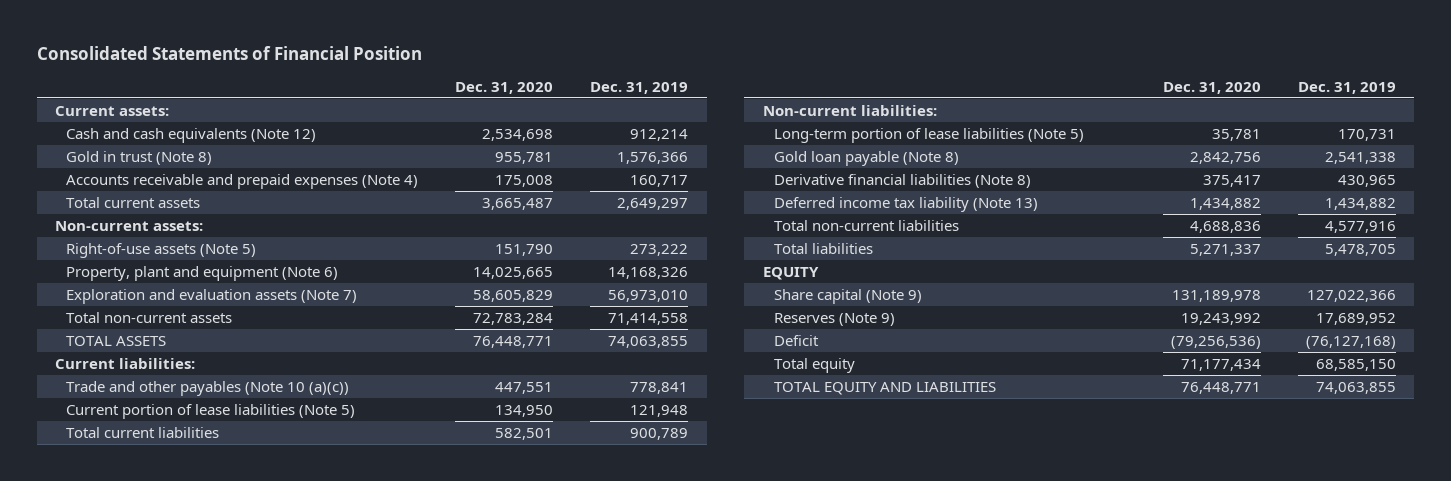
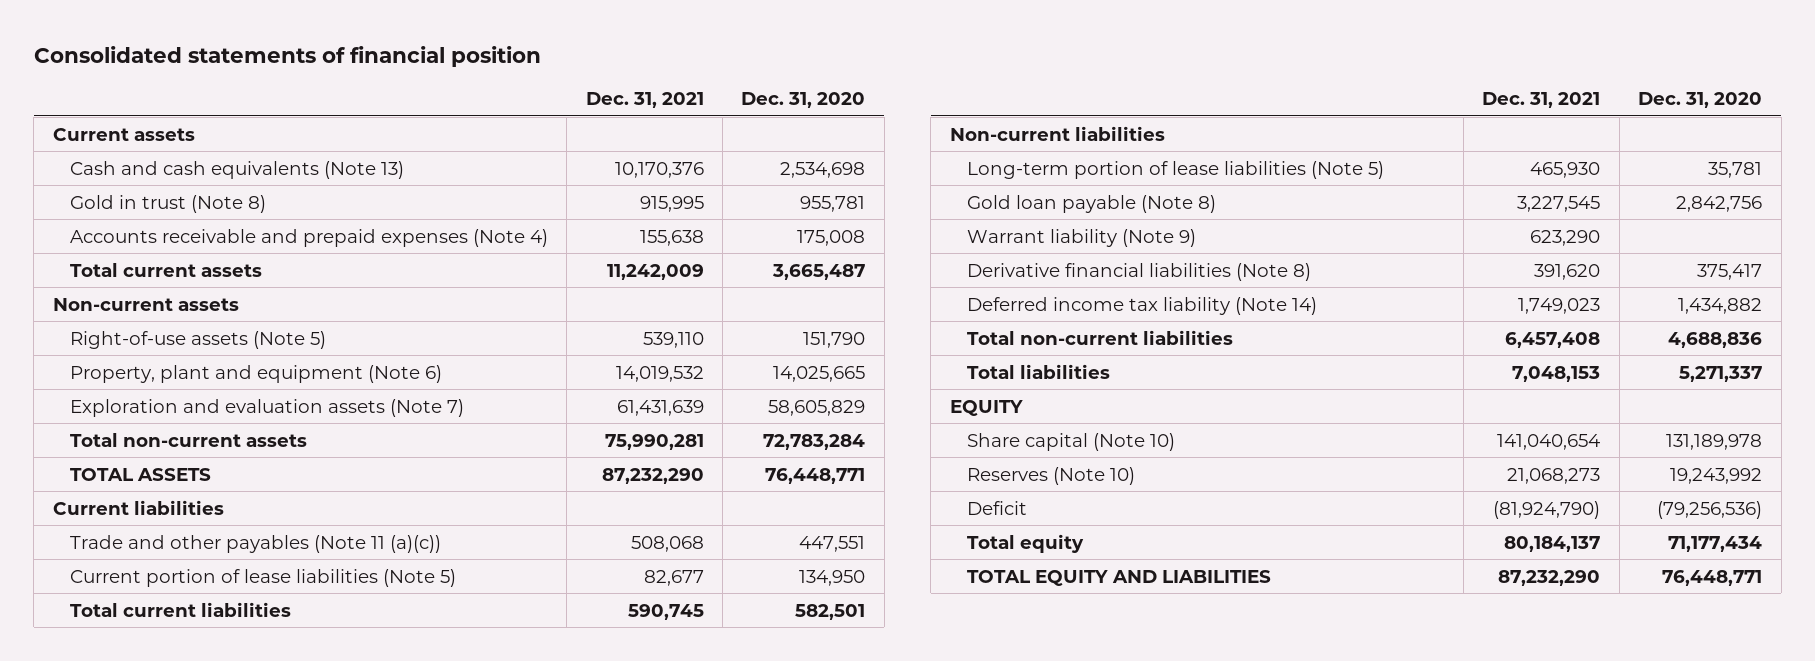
[36,45,422,60] Consolidated Statements of Financial Position -> [33,45,541,67] Consolidated statements of financial position
[590,81,689,94] Dec. 31, 2019 -> none
none -> [585,91,704,108] Dec. 31, 2021
[55,105,170,116] Current assets: -> [52,127,195,141] Current assets
[66,127,317,143] Cash and cash equivalents (Note 12) -> [69,160,404,179] Cash and cash equivalents (Note 13)
[55,220,204,231] Non-current assets: -> [52,297,239,311] Non-current assets
[55,357,196,369] Current liabilities: -> [52,499,224,515] Current liabilities
[66,380,350,396] Trade and other payables (Note 10 (a)(c)) -> [69,534,441,553] Trade and other payables (Note 11 (a)(c))
[762,104,937,116] Non-current liabilities: -> [949,125,1165,141] Non-current liabilities
none -> [966,228,1196,247] Warrant liability (Note 9)
[773,196,1038,212] Deferred income tax liability (Note 13) -> [966,296,1317,315] Deferred income tax liability (Note 14)
[773,288,922,304] Share capital (Note 9) -> [966,432,1175,451] Share capital (Note 10)
[773,312,895,326] Reserves (Note 9) -> [966,466,1135,485] Reserves (Note 10)

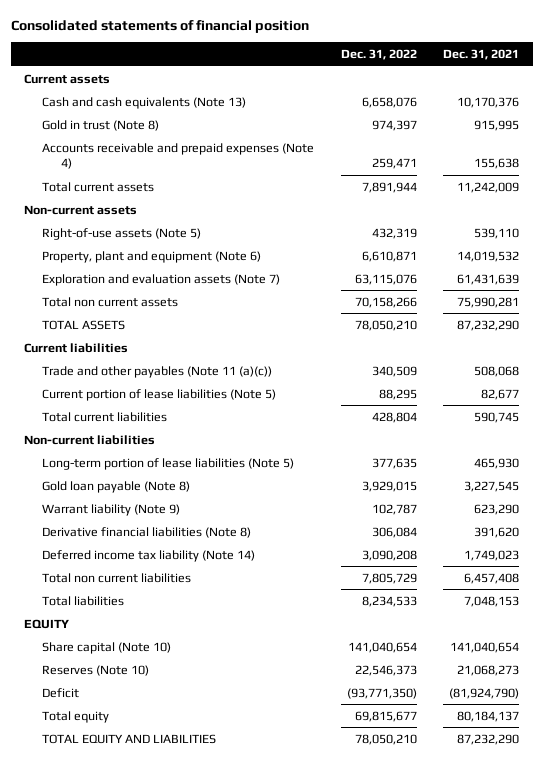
[741,91,866,108] Dec. 31, 2020 -> none
none -> [340,48,417,60] Dec. 31, 2022
[69,432,307,447] Total non-current assets -> [42,296,179,307] Total non current assets
[966,329,1233,345] Total non-current liabilities -> [42,572,192,583] Total non current liabilities

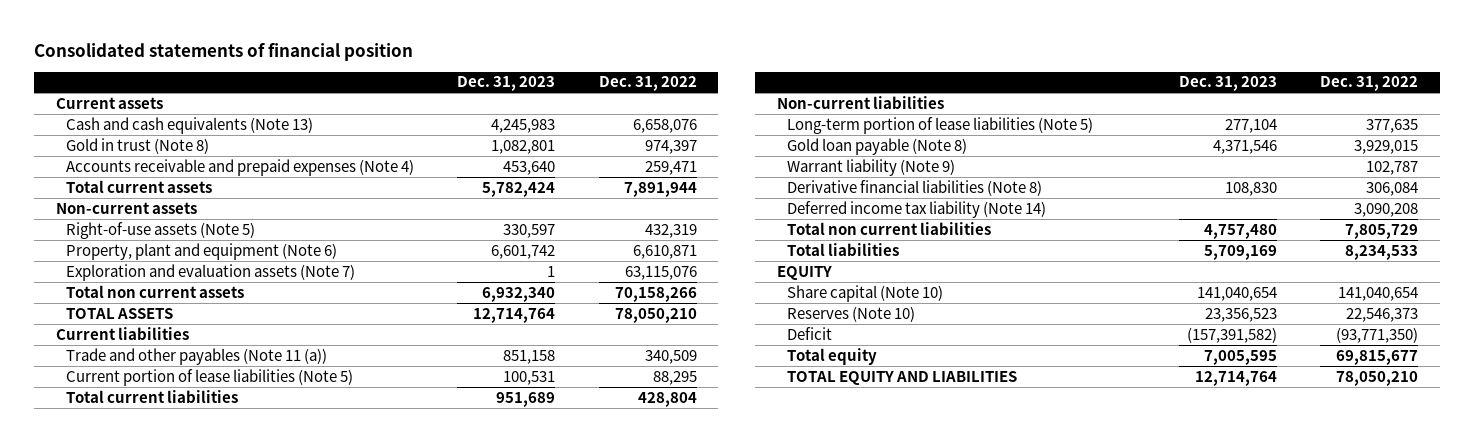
[443,48,520,60] Dec. 31, 2021 -> none
none -> [457,76,556,92] Dec. 31, 2023
[42,365,273,378] Trade and other payables (Note 11 (a)(c)) -> [66,347,328,365] Trade and other payables (Note 11 (a))

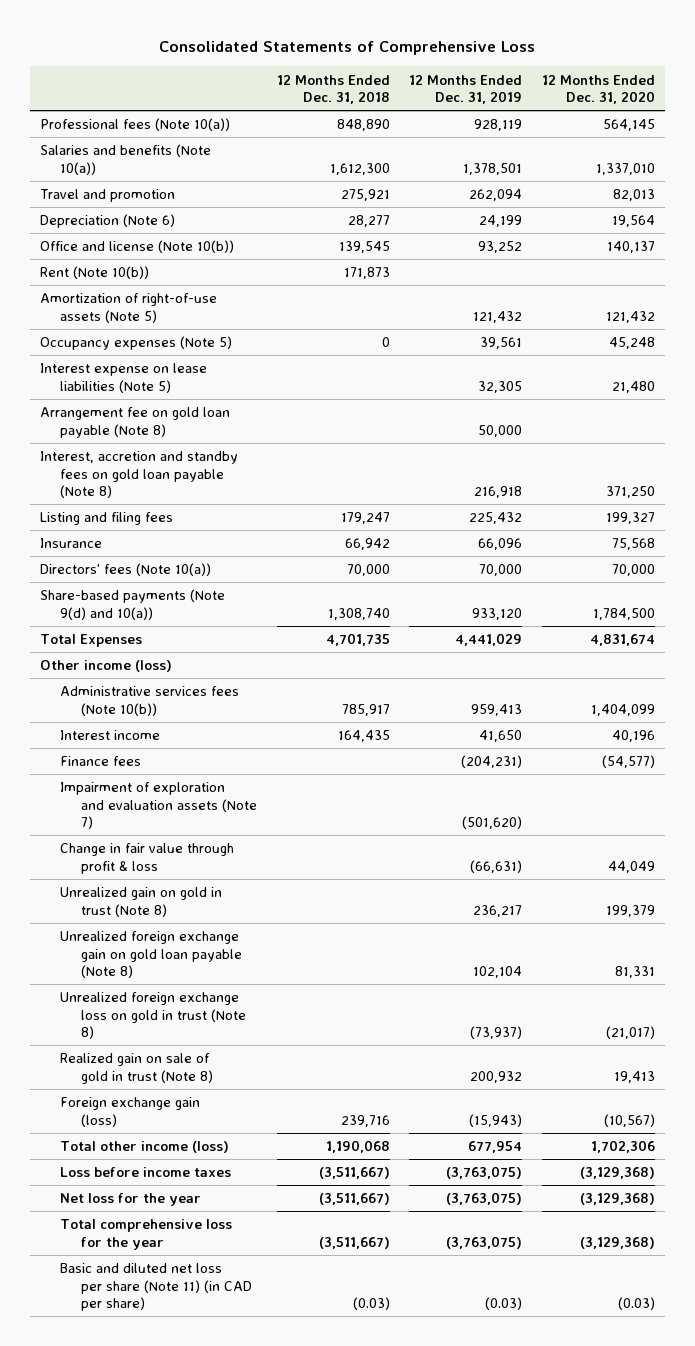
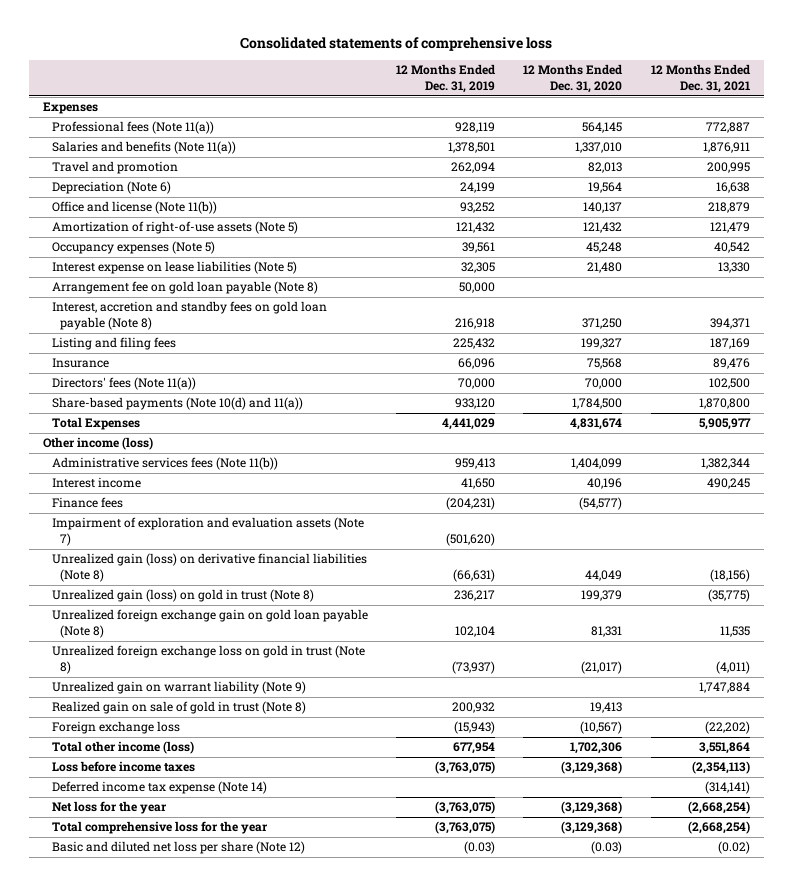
[159,41,536,56] Consolidated Statements of Comprehensive Loss -> [240,36,553,51] Consolidated statements of comprehensive loss
[276,74,390,105] 12 Months Ended Dec. 31, 2018 -> none
none -> [650,64,750,94] 12 Months Ended Dec. 31, 2021
none -> [43,102,99,115] Expenses
[39,118,230,132] Professional fees (Note 10(a)) -> [51,121,214,135] Professional fees (Note 11(a))
[39,144,211,175] Salaries and benefits (Note 10(a)) -> [51,141,236,155] Salaries and benefits (Note 11(a))
[39,266,149,280] Rent (Note 10(b)) -> none
[39,240,234,254] Office and license (Note 10(b)) -> [51,201,217,215] Office and license (Note 11(b))
[39,563,211,577] Directors' fees (Note 10(a)) -> [51,377,196,391] Directors' fees (Note 11(a))
[39,589,225,620] Share-based payments (Note 9(d) and 10(a)) -> [51,397,303,411] Share-based payments (Note 10(d) and 11(a))
[60,686,240,716] Administrative services fees (Note 10(b)) -> [51,457,278,471] Administrative services fees (Note 11(b))
[60,843,235,874] Change in fair value through profit & loss -> [51,553,367,583] Unrealized gain (loss) on derivative financial liabilities (Note 8)
[60,887,223,917] Unrealized gain on gold in trust (Note 8) -> [51,589,314,603] Unrealized gain (loss) on gold in trust (Note 8)
none -> [51,681,306,695] Unrealized gain on warrant liability (Note 9)
[60,1097,201,1127] Foreign exchange gain (loss) -> [51,721,180,735] Foreign exchange loss
none -> [51,781,267,795] Deferred income tax expense (Note 14)
[60,1263,252,1312] Basic and diluted net loss per share (Note 11) (in CAD per share) -> [51,841,305,855] Basic and diluted net loss per share (Note 12)

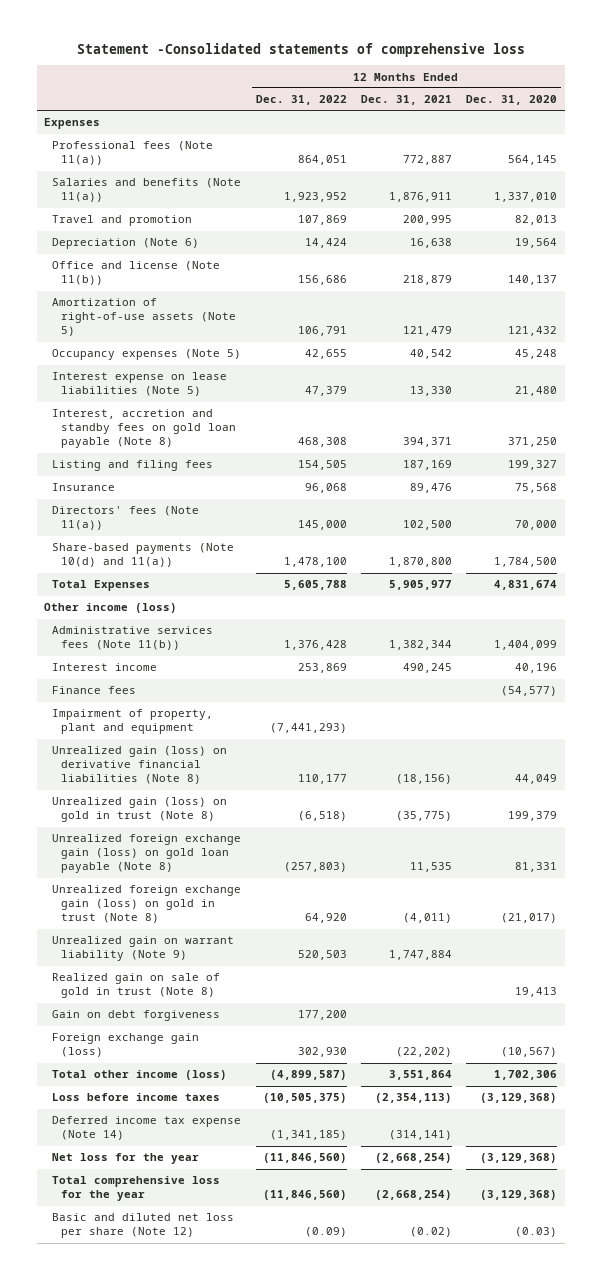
[240,36,553,51] Consolidated statements of comprehensive loss -> [76,43,525,58] Statement -Consolidated statements of comprehensive loss
[396,64,496,94] 12 Months Ended Dec. 31, 2019 -> none
none -> [255,95,347,106] Dec. 31, 2022
[51,281,318,295] Arrangement fee on gold loan payable (Note 8) -> none
[51,517,364,547] Impairment of exploration and evaluation assets (Note 7) -> none
none -> [52,709,214,735] Impairment of property, plant and equipment
[51,609,368,639] Unrealized foreign exchange gain on gold loan payable (Note 8) -> [52,834,242,874] Unrealized foreign exchange gain (loss) on gold loan payable (Note 8)
[51,645,365,675] Unrealized foreign exchange loss on gold in trust (Note 8) -> [52,885,242,924] Unrealized foreign exchange gain (loss) on gold in trust (Note 8)
none -> [52,1010,221,1022] Gain on debt forgiveness
[51,721,180,735] Foreign exchange loss -> [52,1033,200,1058] Foreign exchange gain (loss)

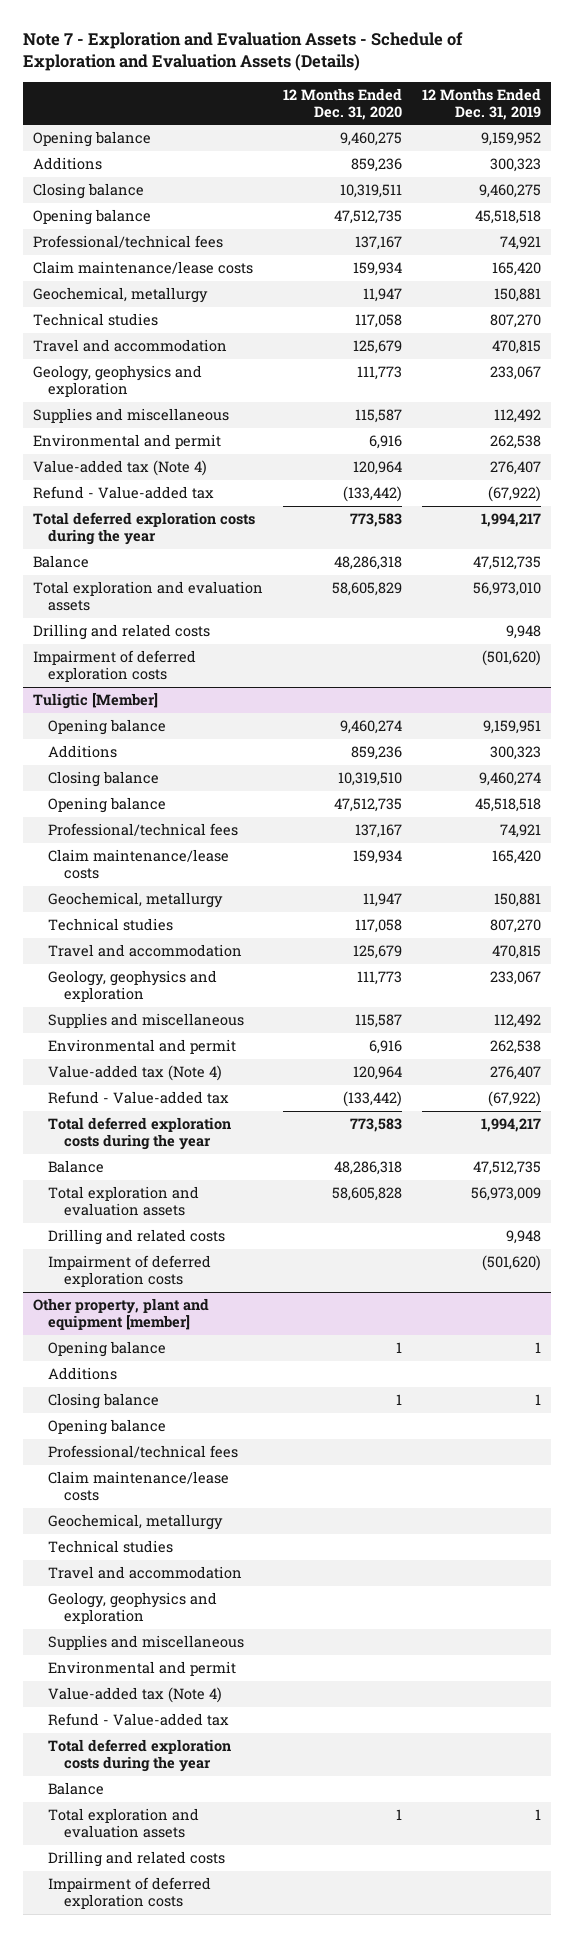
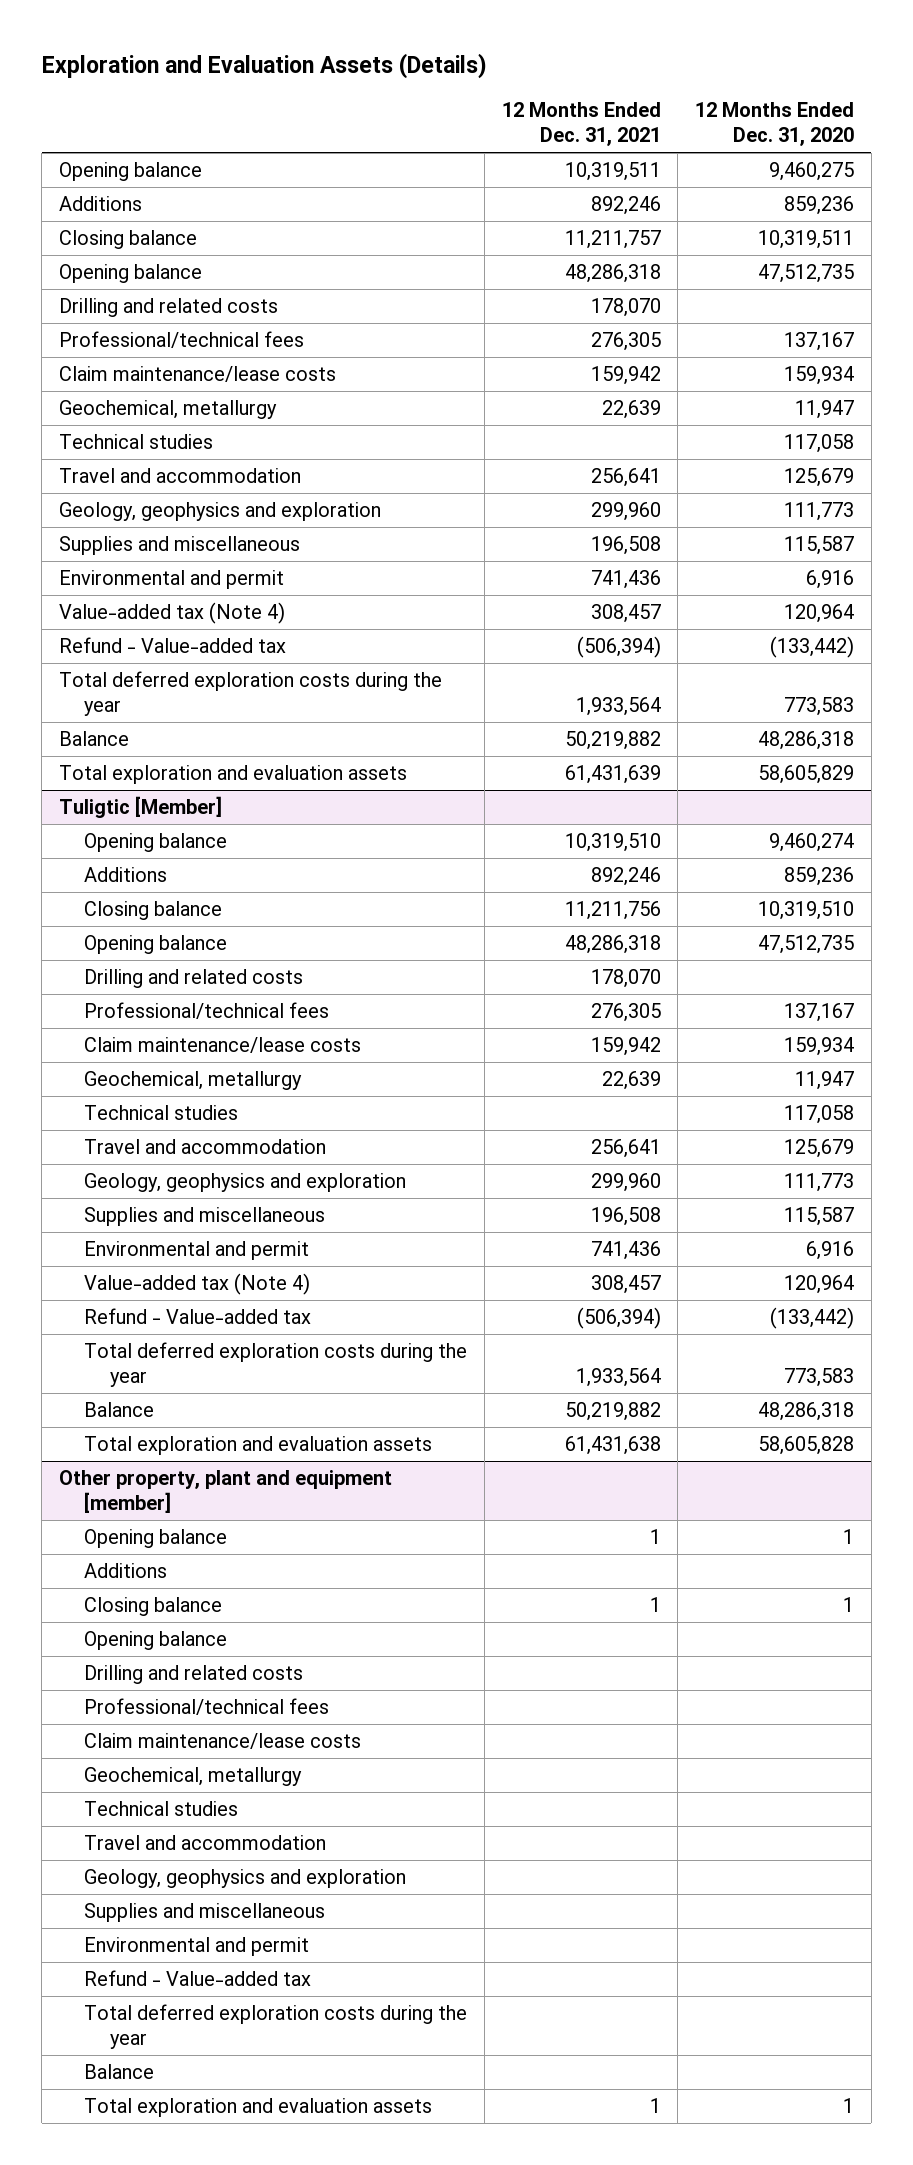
[22,31,463,72] Note 7 - Exploration and Evaluation Assets - Schedule of Exploration and Evaluation Assets (Details) -> [41,52,487,79] Exploration and Evaluation Assets (Details)
[421,88,541,120] 12 Months Ended Dec. 31, 2019 -> none
none -> [501,101,661,147] 12 Months Ended Dec. 31, 2021
[32,624,210,641] Drilling and related costs -> [58,298,278,318] Drilling and related costs
[32,650,196,682] Impairment of deferred exploration costs -> none
[48,1229,226,1246] Drilling and related costs -> [84,969,304,989] Drilling and related costs
[48,1255,212,1287] Impairment of deferred exploration costs -> none
[48,1851,226,1868] Drilling and related costs -> [84,1665,304,1685] Drilling and related costs
[48,1687,223,1704] Value-added tax (Note 4) -> none
[48,1877,212,1909] Impairment of deferred exploration costs -> none

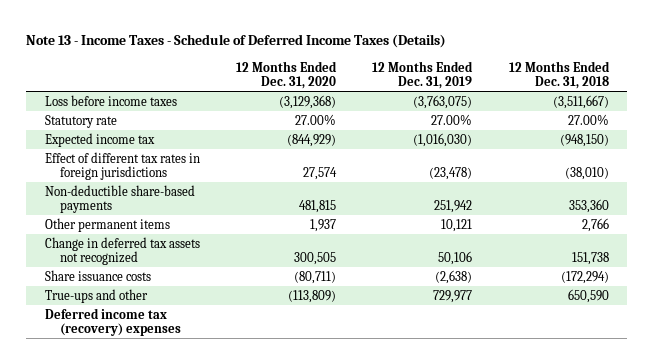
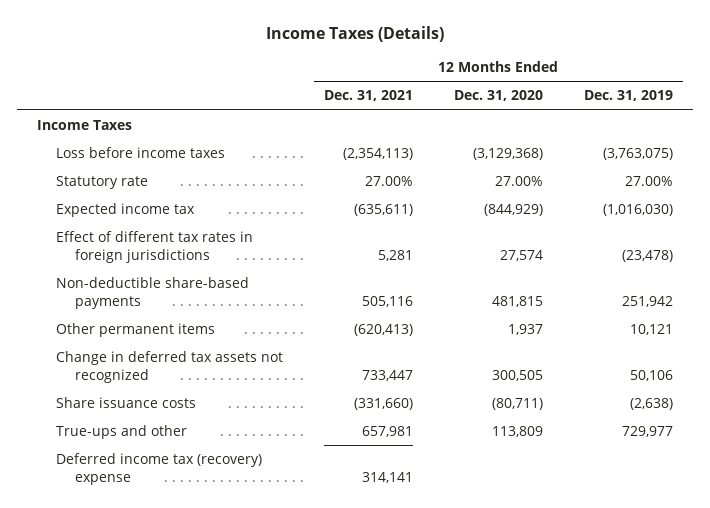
[26,34,447,49] Note 13 - Income Taxes - Schedule of Deferred Income Taxes (Details) -> [266,25,445,42] Income Taxes (Details)
[508,60,610,89] 12 Months Ended Dec. 31, 2018 -> none
none -> [324,90,414,102] Dec. 31, 2021
none -> [37,120,133,131] Income Taxes
[287,289,336,303] (113,809) -> [491,426,543,438] 113,809
[44,307,181,337] Deferred income tax (recovery) expenses -> [56,453,263,485] Deferred income tax (recovery) expense

